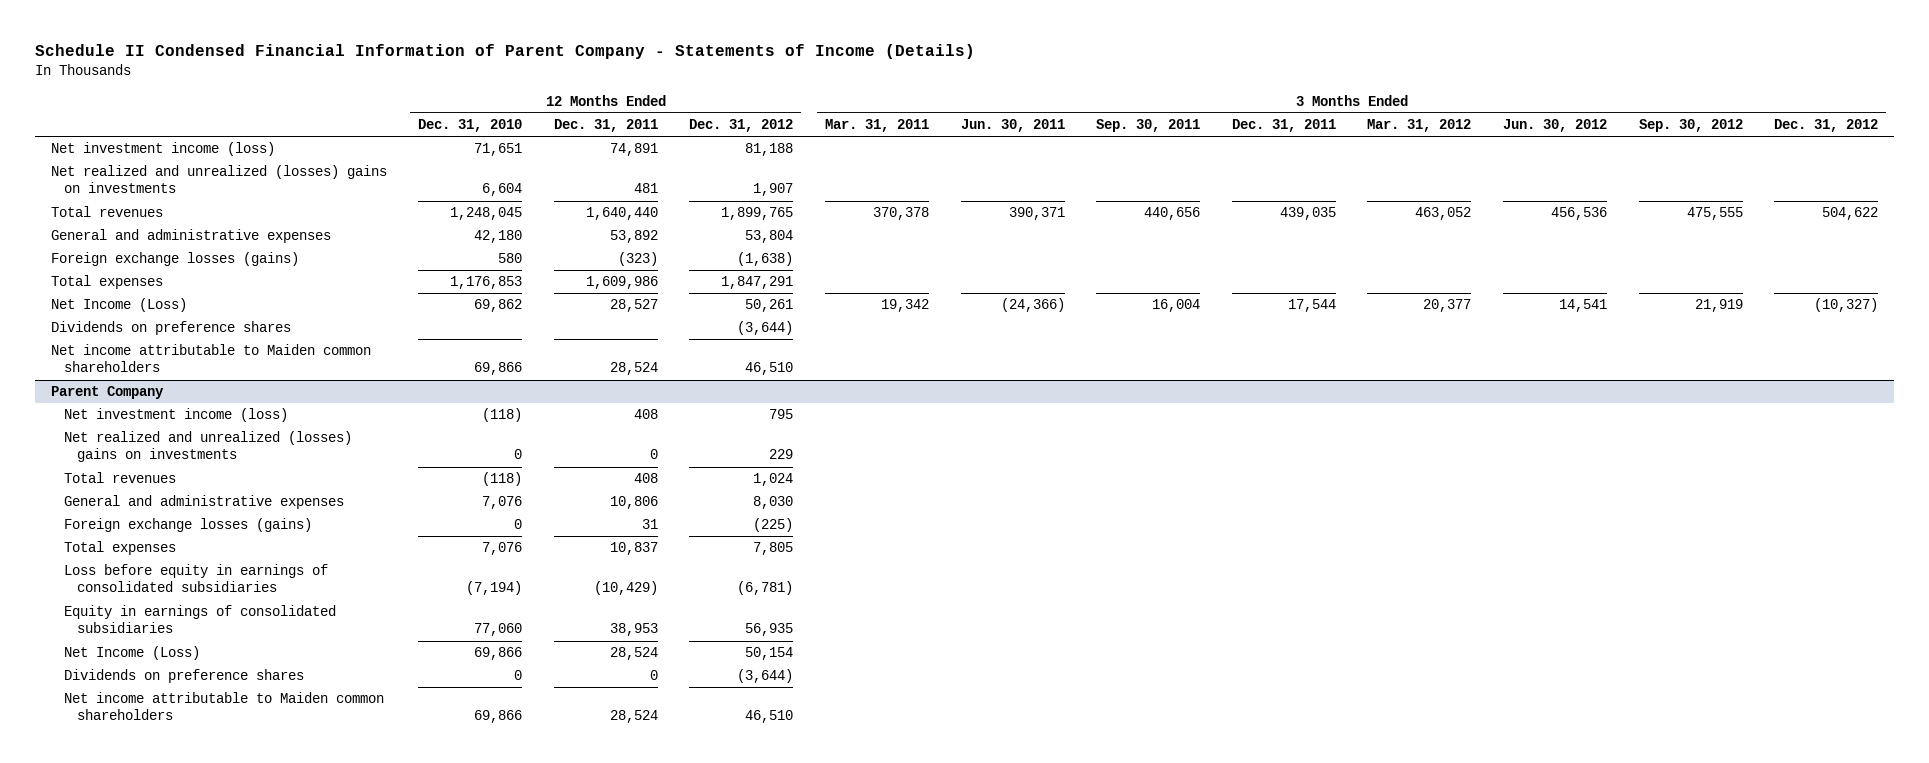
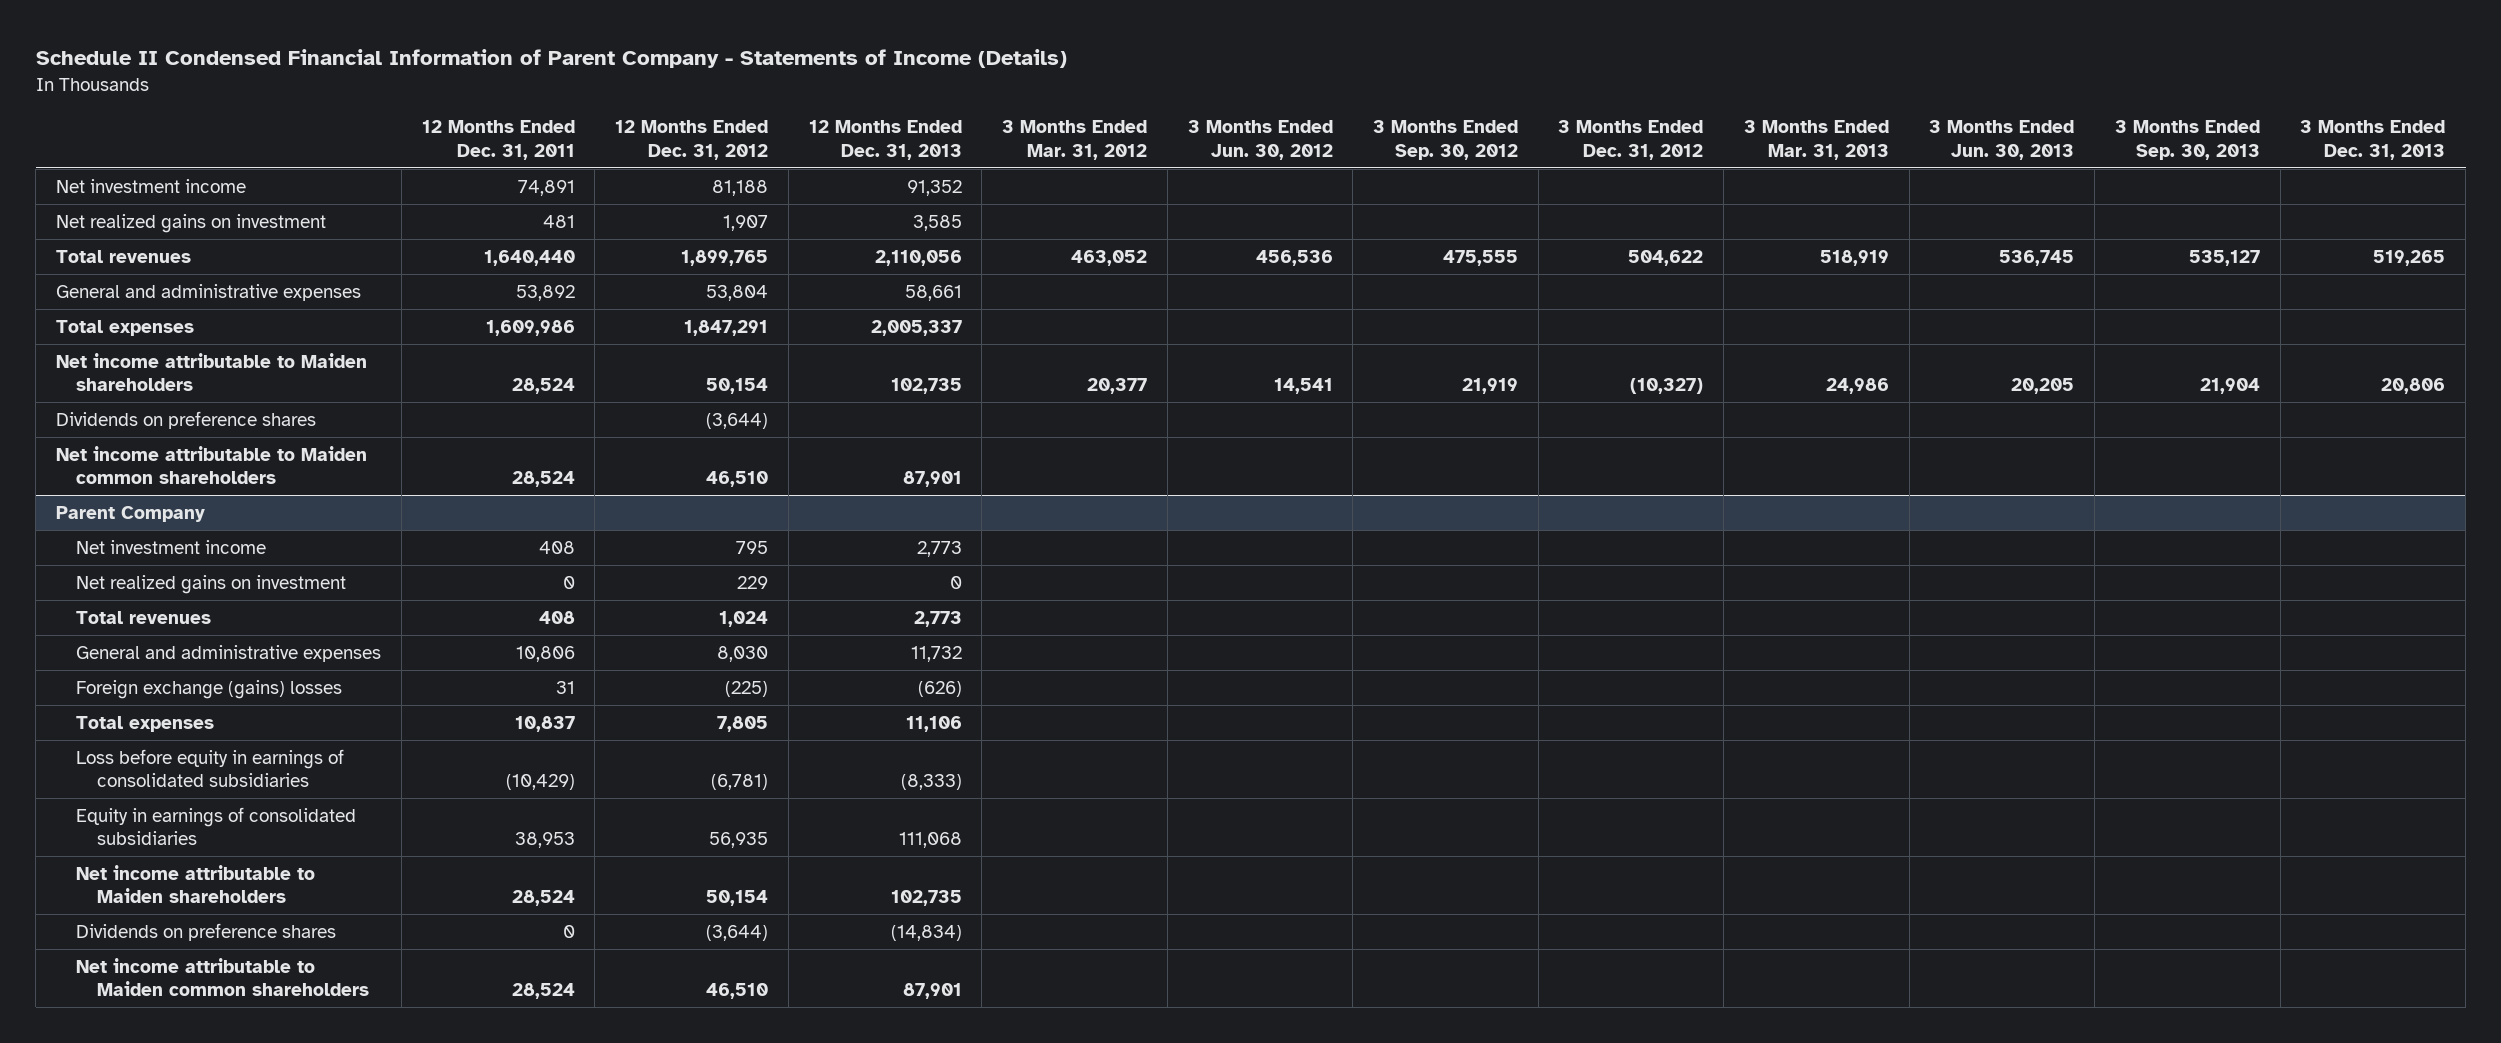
[418,119,523,133] Dec. 31, 2010 -> none
[824,119,929,133] Mar. 31, 2011 -> none
[960,119,1065,133] Jun. 30, 2011 -> none
[1096,119,1201,133] Sep. 30, 2011 -> none
[1231,119,1336,133] Dec. 31, 2011 -> none
none -> [808,120,962,160] 12 Months Ended Dec. 31, 2013
none -> [1743,120,1889,160] 3 Months Ended Mar. 31, 2013
none -> [1929,120,2075,160] 3 Months Ended Jun. 30, 2013
none -> [2114,120,2260,160] 3 Months Ended Sep. 30, 2013
none -> [2300,120,2446,160] 3 Months Ended Dec. 31, 2013
[50,142,275,157] Net investment income (loss) -> [55,178,246,193] Net investment income
[50,165,387,194] Net realized and unrealized (losses) gains on investments -> [55,213,326,233] Net realized gains on investment
[50,252,299,267] Foreign exchange losses (gains) -> none
[50,298,187,313] Net Income (Loss) -> [55,352,367,392] Net income attributable to Maiden shareholders
[609,299,658,313] 28,527 -> [511,378,575,395] 28,524
[745,299,794,313] 50,261 -> [706,378,769,395] 50,154
[63,408,288,423] Net investment income (loss) -> [76,539,267,554] Net investment income
[63,431,352,463] Net realized and unrealized (losses) gains on investments -> [76,574,347,594] Net realized gains on investment
[63,518,312,533] Foreign exchange losses (gains) -> [76,679,343,699] Foreign exchange (gains) losses
[63,646,200,661] Net Income (Loss) -> [76,864,316,904] Net income attributable to Maiden shareholders

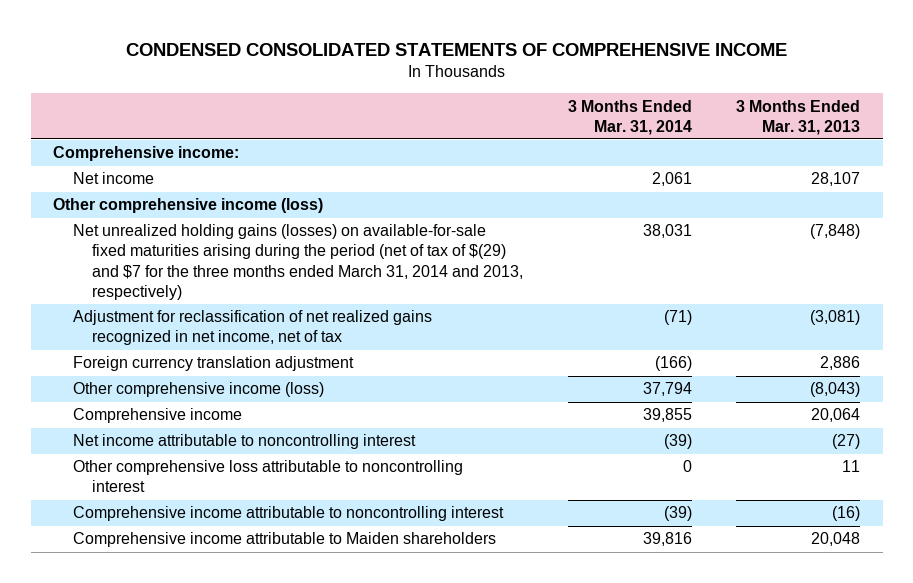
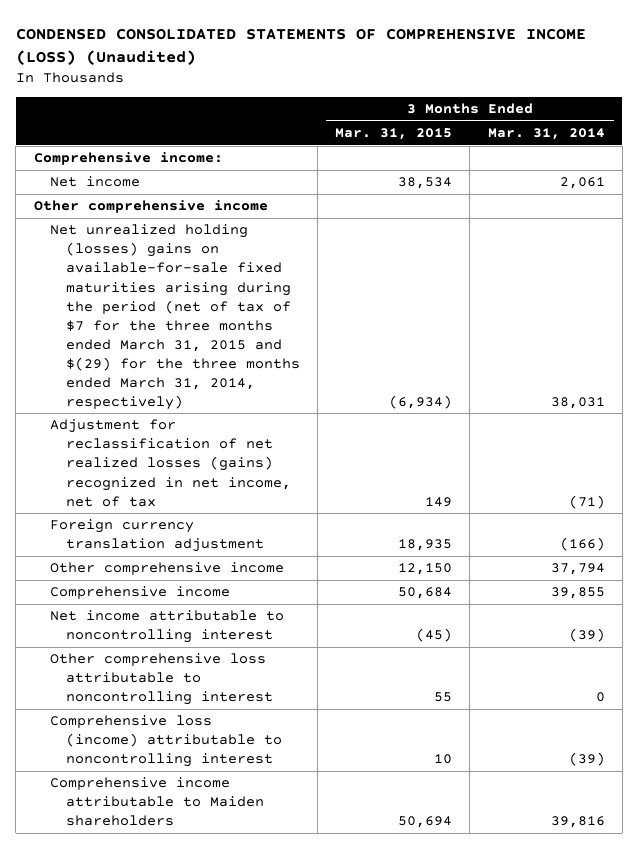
[125,42,787,56] CONDENSED CONSOLIDATED STATEMENTS OF COMPREHENSIVE INCOME -> [15,27,586,65] CONDENSED CONSOLIDATED STATEMENTS OF COMPREHENSIVE INCOME (LOSS) (Unaudited)
[736,99,861,135] 3 Months Ended Mar. 31, 2013 -> none
none -> [335,127,453,140] Mar. 31, 2015
[53,198,324,214] Other comprehensive income (loss) -> [33,200,268,214] Other comprehensive income
[72,224,524,300] Net unrealized holding gains (losses) on available-for-sale fixed maturities arising during the period (net of tax of $(29) and $7 for the three months ended March 31, 2014 and 2013, respectively) -> [49,224,300,410] Net unrealized holding (losses) gains on available-for-sale fixed maturities arising during the period (net of tax of $7 for the three months ended March 31, 2015 and $(29) for the three months ended March 31, 2014, respectively)
[72,310,432,346] Adjustment for reclassification of net realized gains recognized in net income, net of tax -> [49,419,291,507] Adjustment for reclassification of net realized losses (gains) recognized in net income, net of tax
[72,382,324,398] Other comprehensive income (loss) -> [49,562,284,576] Other comprehensive income
[72,506,504,522] Comprehensive income attributable to noncontrolling interest -> [49,715,282,768] Comprehensive loss (income) attributable to noncontrolling interest

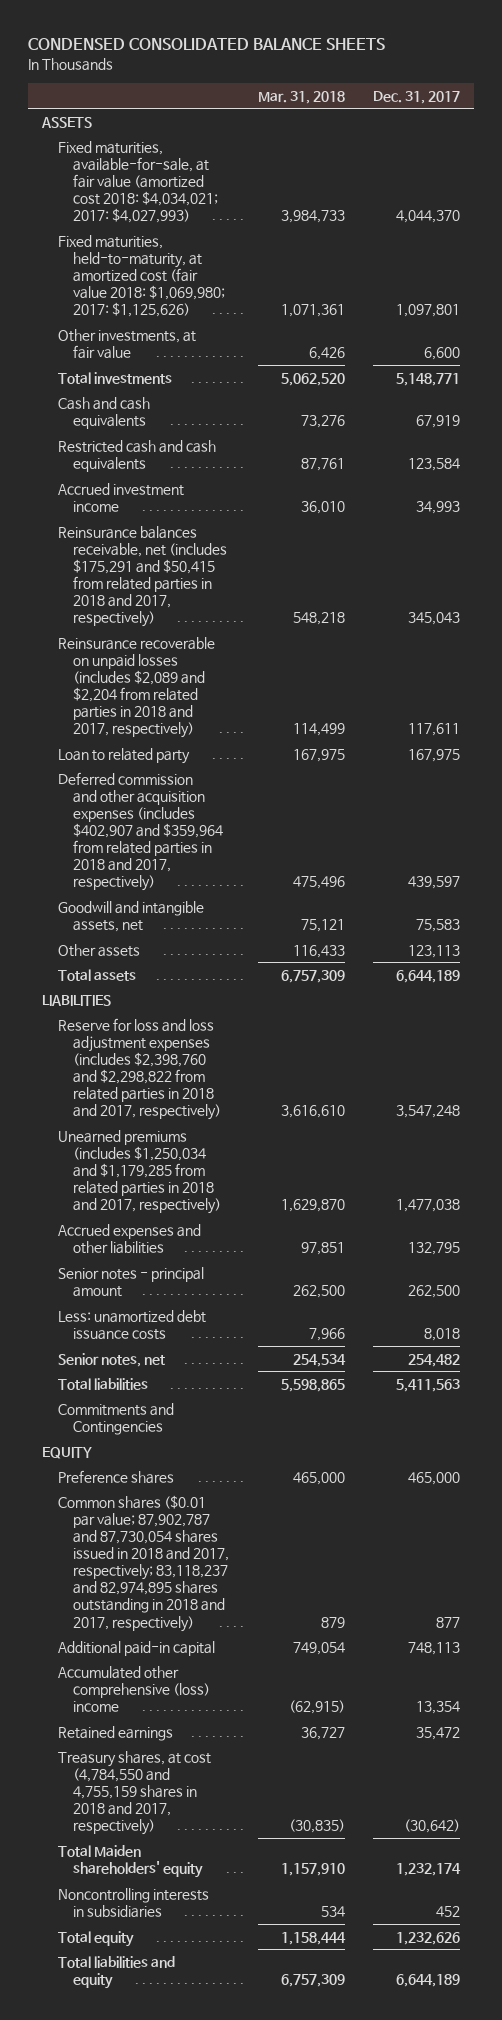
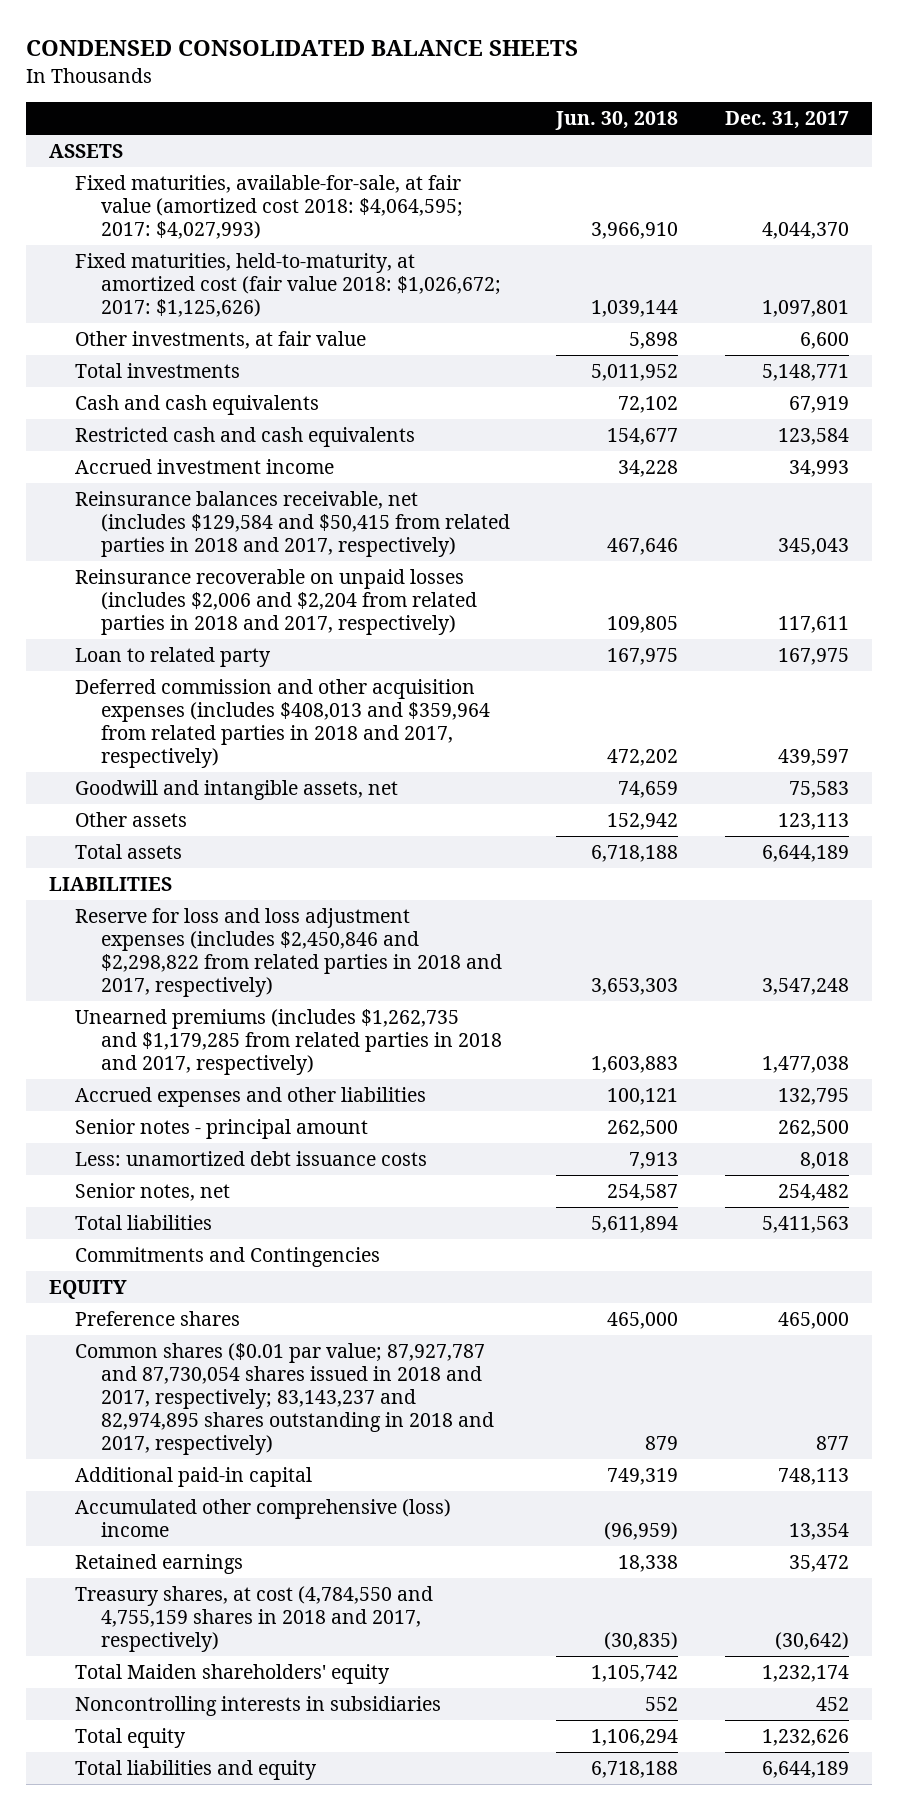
[257,90,345,104] Mar. 31, 2018 -> none
none -> [555,111,679,131] Jun. 30, 2018
[57,140,219,224] Fixed maturities, available-for-sale, at fair value (amortized cost 2018: $4,034,021; 2017: $4,027,993) -> [74,175,463,240] Fixed maturities, available-for-sale, at fair value (amortized cost 2018: $4,064,595; 2017: $4,027,993)
[57,234,226,318] Fixed maturities, held-to-maturity, at amortized cost (fair value 2018: $1,069,980; 2017: $1,125,626) -> [74,253,501,318] Fixed maturities, held-to-maturity, at amortized cost (fair value 2018: $1,026,672; 2017: $1,125,626)
[57,525,228,628] Reinsurance balances receivable, net (includes $175,291 and $50,415 from related parties in 2018 and 2017, respectively) -> [74,491,510,558] Reinsurance balances receivable, net (includes $129,584 and $50,415 from related parties in 2018 and 2017, respectively)
[57,636,215,739] Reinsurance recoverable on unpaid losses (includes $2,089 and $2,204 from related parties in 2018 and 2017, respectively) -> [74,569,477,636] Reinsurance recoverable on unpaid losses (includes $2,006 and $2,204 from related parties in 2018 and 2017, respectively)
[57,771,224,892] Deferred commission and other acquisition expenses (includes $402,907 and $359,964 from related parties in 2018 and 2017, respectively) -> [74,679,490,769] Deferred commission and other acquisition expenses (includes $408,013 and $359,964 from related parties in 2018 and 2017, respectively)
[57,1017,222,1121] Reserve for loss and loss adjustment expenses (includes $2,398,760 and $2,298,822 from related parties in 2018 and 2017, respectively) -> [74,908,502,998] Reserve for loss and loss adjustment expenses (includes $2,450,846 and $2,298,822 from related parties in 2018 and 2017, respectively)
[57,1129,222,1215] Unearned premiums (includes $1,250,034 and $1,179,285 from related parties in 2018 and 2017, respectively) -> [74,1009,502,1076] Unearned premiums (includes $1,262,735 and $1,179,285 from related parties in 2018 and 2017, respectively)
[57,1494,230,1632] Common shares ($0.01 par value; 87,902,787 and 87,730,054 shares issued in 2018 and 2017, respectively; 83,118,237 and 82,974,895 shares outstanding in 2018 and 2017, respectively) -> [74,1343,494,1456] Common shares ($0.01 par value; 87,927,787 and 87,730,054 shares issued in 2018 and 2017, respectively; 83,143,237 and 82,974,895 shares outstanding in 2018 and 2017, respectively)

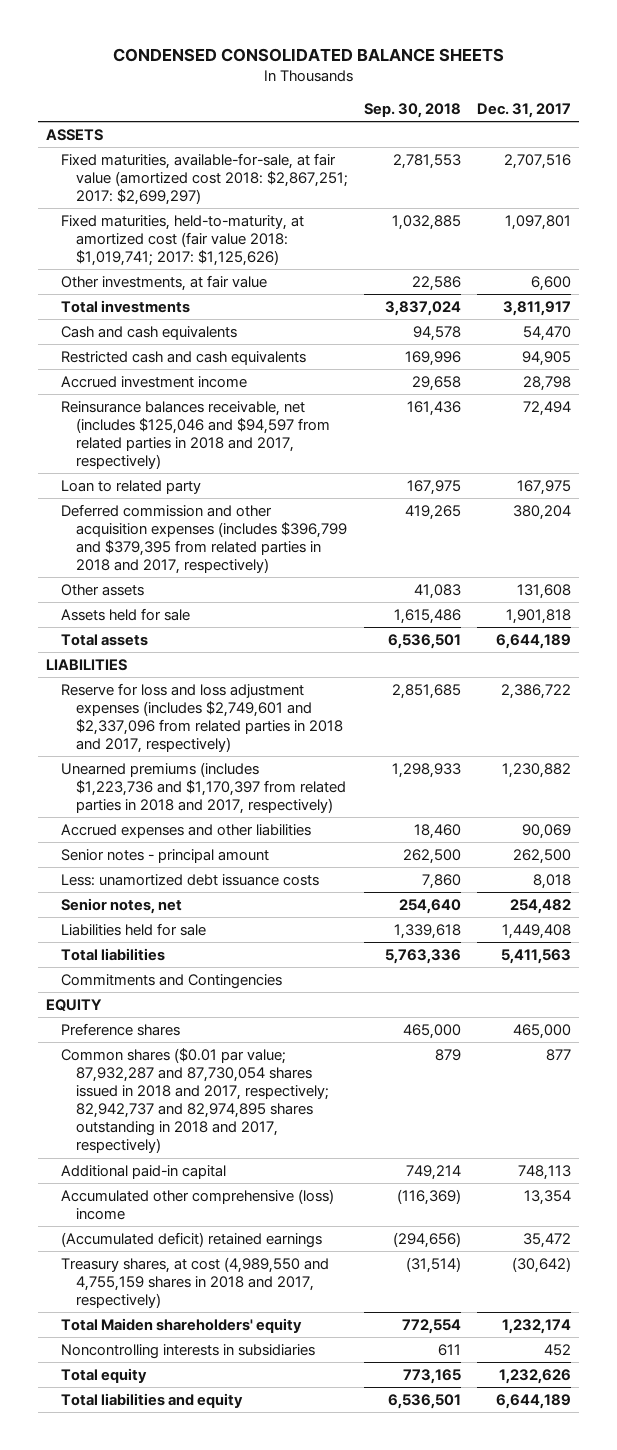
[555,111,679,131] Jun. 30, 2018 -> none
none -> [364,102,462,118] Sep. 30, 2018
[74,175,463,240] Fixed maturities, available-for-sale, at fair value (amortized cost 2018: $4,064,595; 2017: $4,027,993) -> [61,152,349,206] Fixed maturities, available-for-sale, at fair value (amortized cost 2018: $2,867,251; 2017: $2,699,297)
[762,222,850,240] 4,044,370 -> [504,153,572,169] 2,707,516
[74,253,501,318] Fixed maturities, held-to-maturity, at amortized cost (fair value 2018: $1,026,672; 2017: $1,125,626) -> [61,214,305,267] Fixed maturities, held-to-maturity, at amortized cost (fair value 2018: $1,019,741; 2017: $1,125,626)
[74,569,477,636] Reinsurance recoverable on unpaid losses (includes $2,006 and $2,204 from related parties in 2018 and 2017, respectively) -> none
[762,364,850,382] 5,148,771 -> [503,300,572,316] 3,811,917
[789,396,850,414] 67,919 -> [523,325,572,341] 54,470
[778,428,850,446] 123,584 -> [522,350,572,366] 94,905
[789,460,850,478] 34,993 -> [523,375,572,391] 28,798
[74,491,510,558] Reinsurance balances receivable, net (includes $129,584 and $50,415 from related parties in 2018 and 2017, respectively) -> [61,400,331,470] Reinsurance balances receivable, net (includes $125,046 and $94,597 from related parties in 2018 and 2017, respectively)
[778,538,850,556] 345,043 -> [523,400,572,416] 72,494
[74,780,398,801] Goodwill and intangible assets, net -> none
[74,679,490,769] Deferred commission and other acquisition expenses (includes $408,013 and $359,964 from related parties in 2018 and 2017, respectively) -> [61,503,348,575] Deferred commission and other acquisition expenses (includes $396,799 and $379,395 from related parties in 2018 and 2017, respectively)
[778,749,850,767] 439,597 -> [513,504,572,520] 380,204
[778,813,850,831] 123,113 -> [517,583,572,599] 131,608
none -> [61,607,191,621] Assets held for sale
[74,908,502,998] Reserve for loss and loss adjustment expenses (includes $2,450,846 and $2,298,822 from related parties in 2018 and 2017, respectively) -> [61,682,344,754] Reserve for loss and loss adjustment expenses (includes $2,749,601 and $2,337,096 from related parties in 2018 and 2017, respectively)
[762,978,850,996] 3,547,248 -> [501,683,572,699] 2,386,722
[74,1009,502,1076] Unearned premiums (includes $1,262,735 and $1,179,285 from related parties in 2018 and 2017, respectively) -> [61,761,347,815] Unearned premiums (includes $1,223,736 and $1,170,397 from related parties in 2018 and 2017, respectively)
[762,1056,850,1074] 1,477,038 -> [502,762,572,778] 1,230,882
[778,1088,850,1106] 132,795 -> [522,823,572,839] 90,069
none -> [61,922,207,936] Liabilities held for sale
[74,1343,494,1456] Common shares ($0.01 par value; 87,927,787 and 87,730,054 shares issued in 2018 and 2017, respectively; 83,143,237 and 82,974,895 shares outstanding in 2018 and 2017, respectively) -> [61,1047,330,1154] Common shares ($0.01 par value; 87,932,287 and 87,730,054 shares issued in 2018 and 2017, respectively; 82,942,737 and 82,974,895 shares outstanding in 2018 and 2017, respectively)
[74,1554,243,1575] Retained earnings -> [61,1231,323,1248] (Accumulated deficit) retained earnings
[74,1586,433,1653] Treasury shares, at cost (4,784,550 and 4,755,159 shares in 2018 and 2017, respectively) -> [61,1256,330,1309] Treasury shares, at cost (4,989,550 and 4,755,159 shares in 2018 and 2017, respectively)

